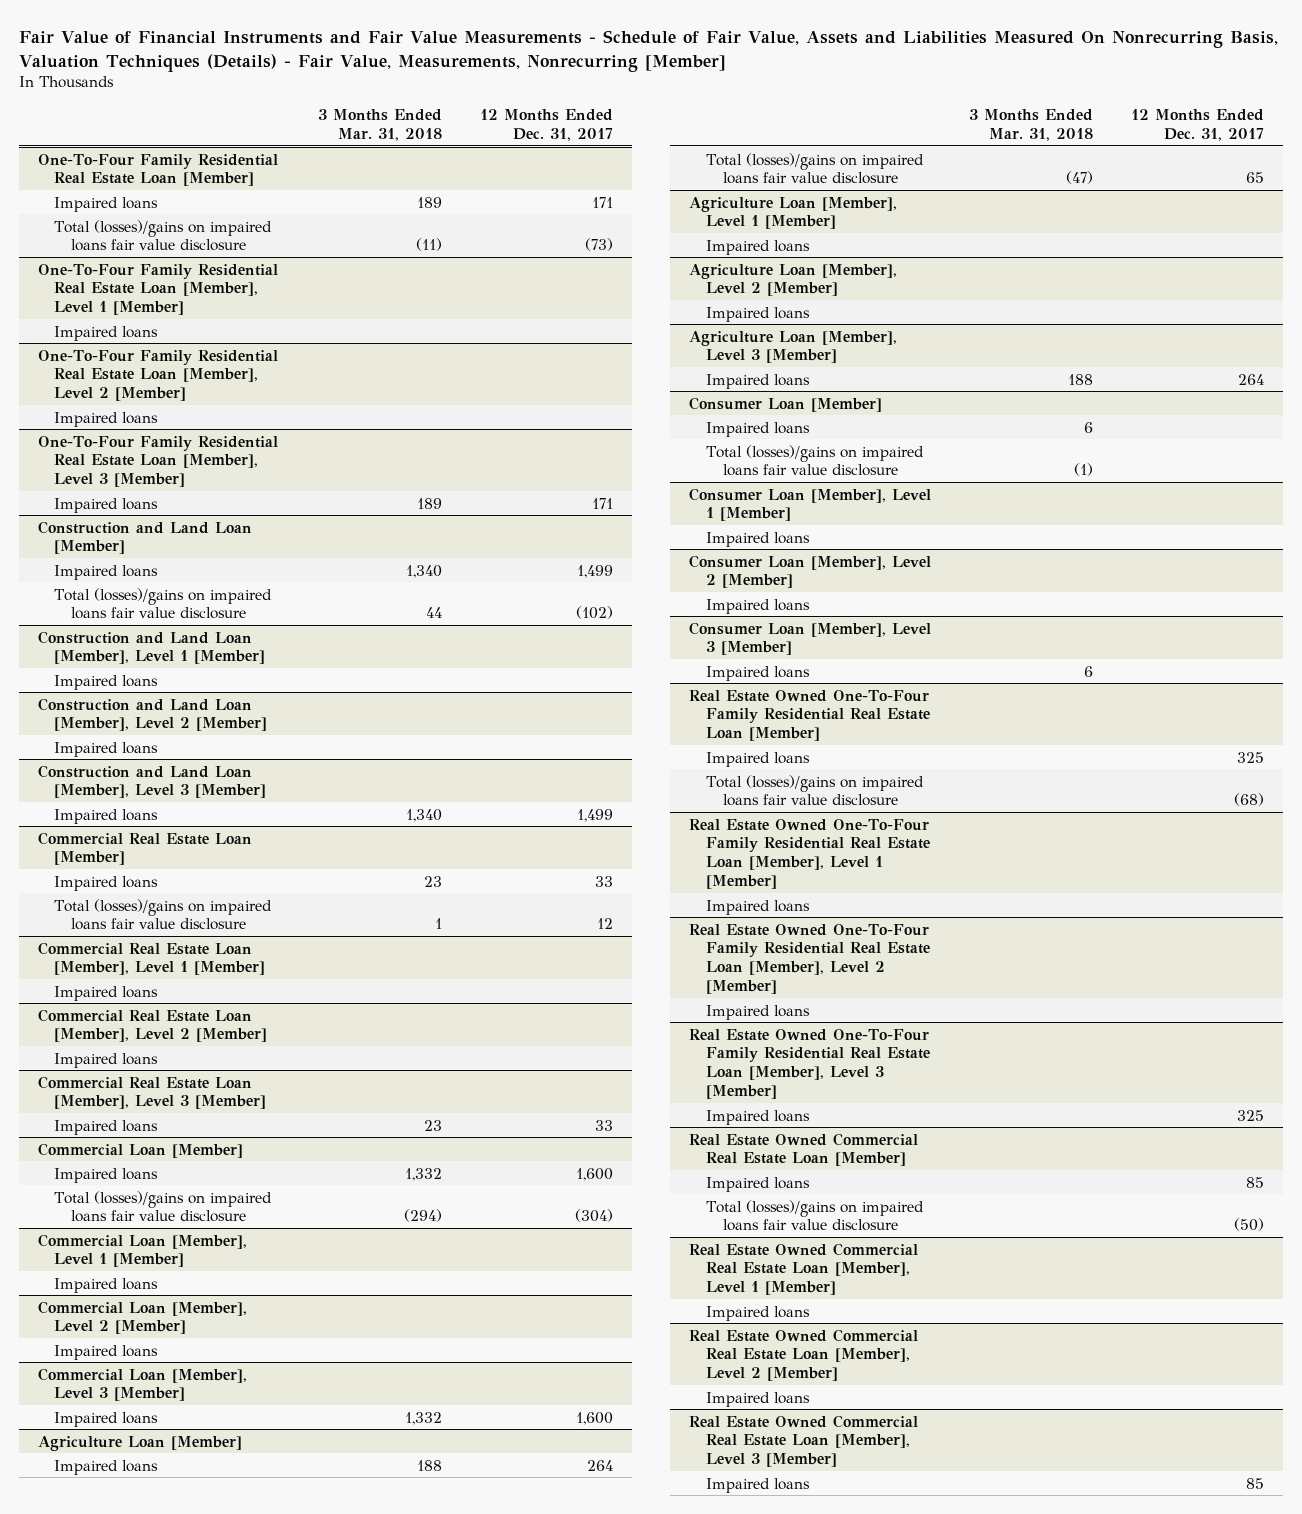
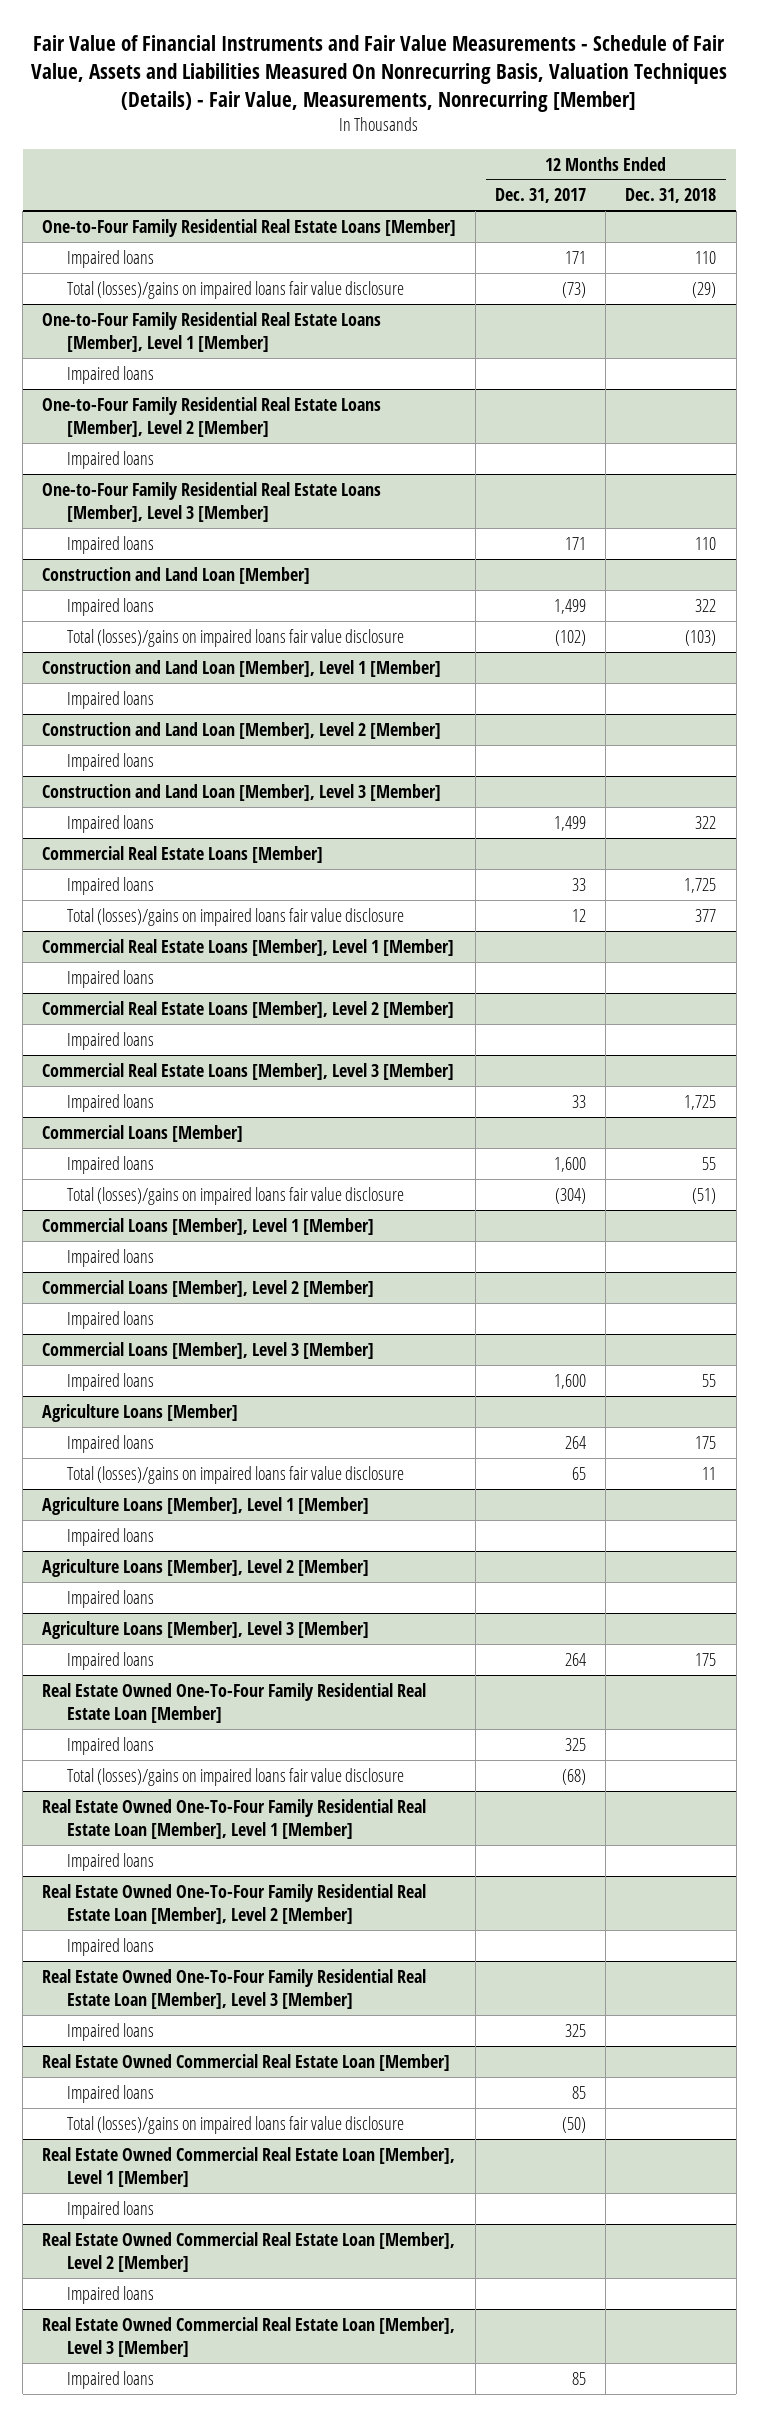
[317,109,442,142] 3 Months Ended Mar. 31, 2018 -> none
none -> [625,188,717,204] Dec. 31, 2018
[37,153,278,187] One-To-Four Family Residential Real Estate Loan [Member] -> [42,218,457,237] One-to-Four Family Residential Real Estate Loans [Member]
[37,263,278,316] One-To-Four Family Residential Real Estate Loan [Member], Level 1 [Member] -> [42,311,382,352] One-to-Four Family Residential Real Estate Loans [Member], Level 1 [Member]
[37,349,278,402] One-To-Four Family Residential Real Estate Loan [Member], Level 2 [Member] -> [42,396,382,437] One-to-Four Family Residential Real Estate Loans [Member], Level 2 [Member]
[37,435,278,488] One-To-Four Family Residential Real Estate Loan [Member], Level 3 [Member] -> [42,481,382,522] One-to-Four Family Residential Real Estate Loans [Member], Level 3 [Member]
[37,831,252,866] Commercial Real Estate Loan [Member] -> [42,845,324,863] Commercial Real Estate Loans [Member]
[37,941,266,976] Commercial Real Estate Loan [Member], Level 1 [Member] -> [42,938,455,956] Commercial Real Estate Loans [Member], Level 1 [Member]
[37,1008,268,1043] Commercial Real Estate Loan [Member], Level 2 [Member] -> [42,1000,455,1018] Commercial Real Estate Loans [Member], Level 2 [Member]
[37,1075,267,1110] Commercial Real Estate Loan [Member], Level 3 [Member] -> [42,1062,455,1080] Commercial Real Estate Loans [Member], Level 3 [Member]
[37,1142,243,1158] Commercial Loan [Member] -> [42,1124,244,1142] Commercial Loans [Member]
[37,1233,247,1268] Commercial Loan [Member], Level 1 [Member] -> [42,1217,375,1235] Commercial Loans [Member], Level 1 [Member]
[37,1300,247,1335] Commercial Loan [Member], Level 2 [Member] -> [42,1279,375,1297] Commercial Loans [Member], Level 2 [Member]
[37,1367,247,1402] Commercial Loan [Member], Level 3 [Member] -> [42,1341,375,1359] Commercial Loans [Member], Level 3 [Member]
[37,1435,242,1451] Agriculture Loan [Member] -> [42,1403,239,1422] Agriculture Loans [Member]
[689,196,898,230] Agriculture Loan [Member], Level 1 [Member] -> [42,1496,370,1515] Agriculture Loans [Member], Level 1 [Member]
[689,263,898,297] Agriculture Loan [Member], Level 2 [Member] -> [42,1558,370,1577] Agriculture Loans [Member], Level 2 [Member]
[689,330,898,364] Agriculture Loan [Member], Level 3 [Member] -> [42,1620,370,1639] Agriculture Loans [Member], Level 3 [Member]
[689,396,883,412] Consumer Loan [Member] -> none
[705,421,810,437] Impaired loans -> none
[705,444,924,477] Total (losses)/gains on impaired loans fair value disclosure -> none
[689,487,932,522] Consumer Loan [Member], Level 1 [Member] -> none
[705,531,810,547] Impaired loans -> none
[689,554,932,589] Consumer Loan [Member], Level 2 [Member] -> none
[705,598,810,614] Impaired loans -> none
[689,621,932,656] Consumer Loan [Member], Level 3 [Member] -> none
[705,665,810,681] Impaired loans -> none

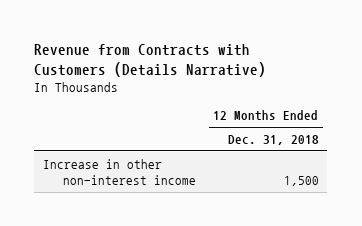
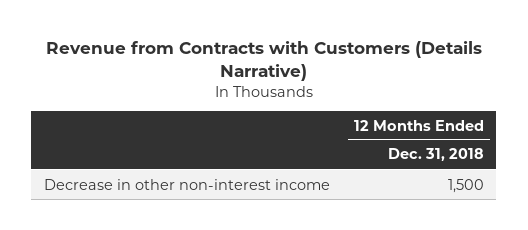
[43,158,197,185] Increase in other non-interest income -> [43,178,330,190] Decrease in other non-interest income

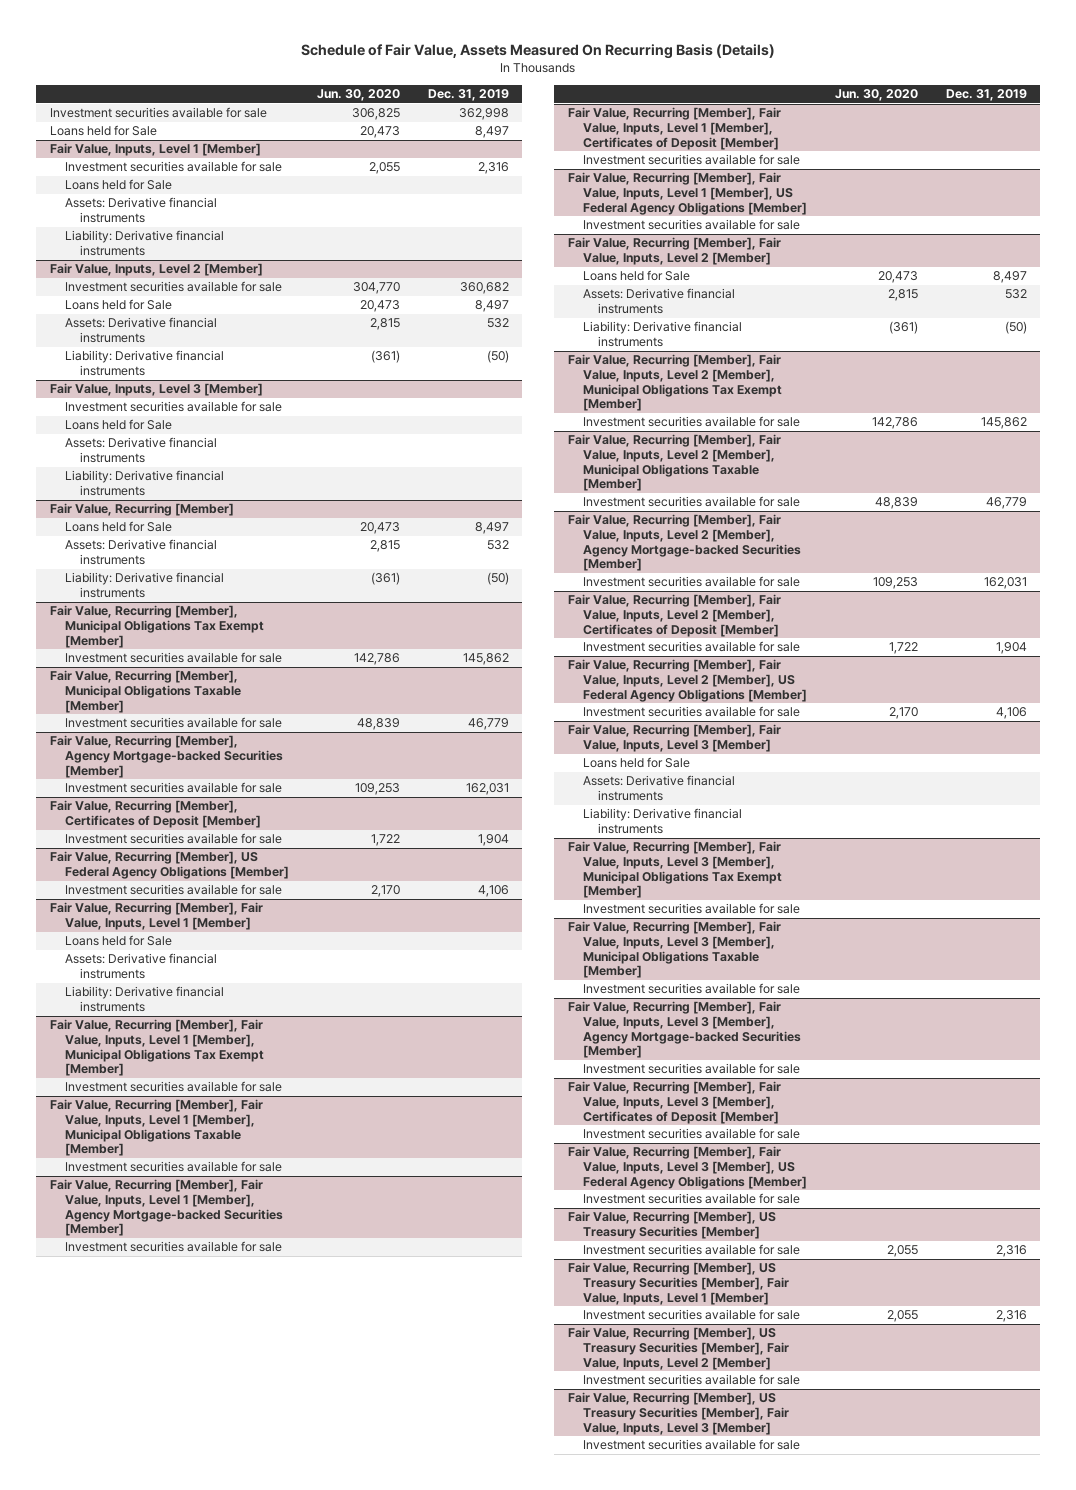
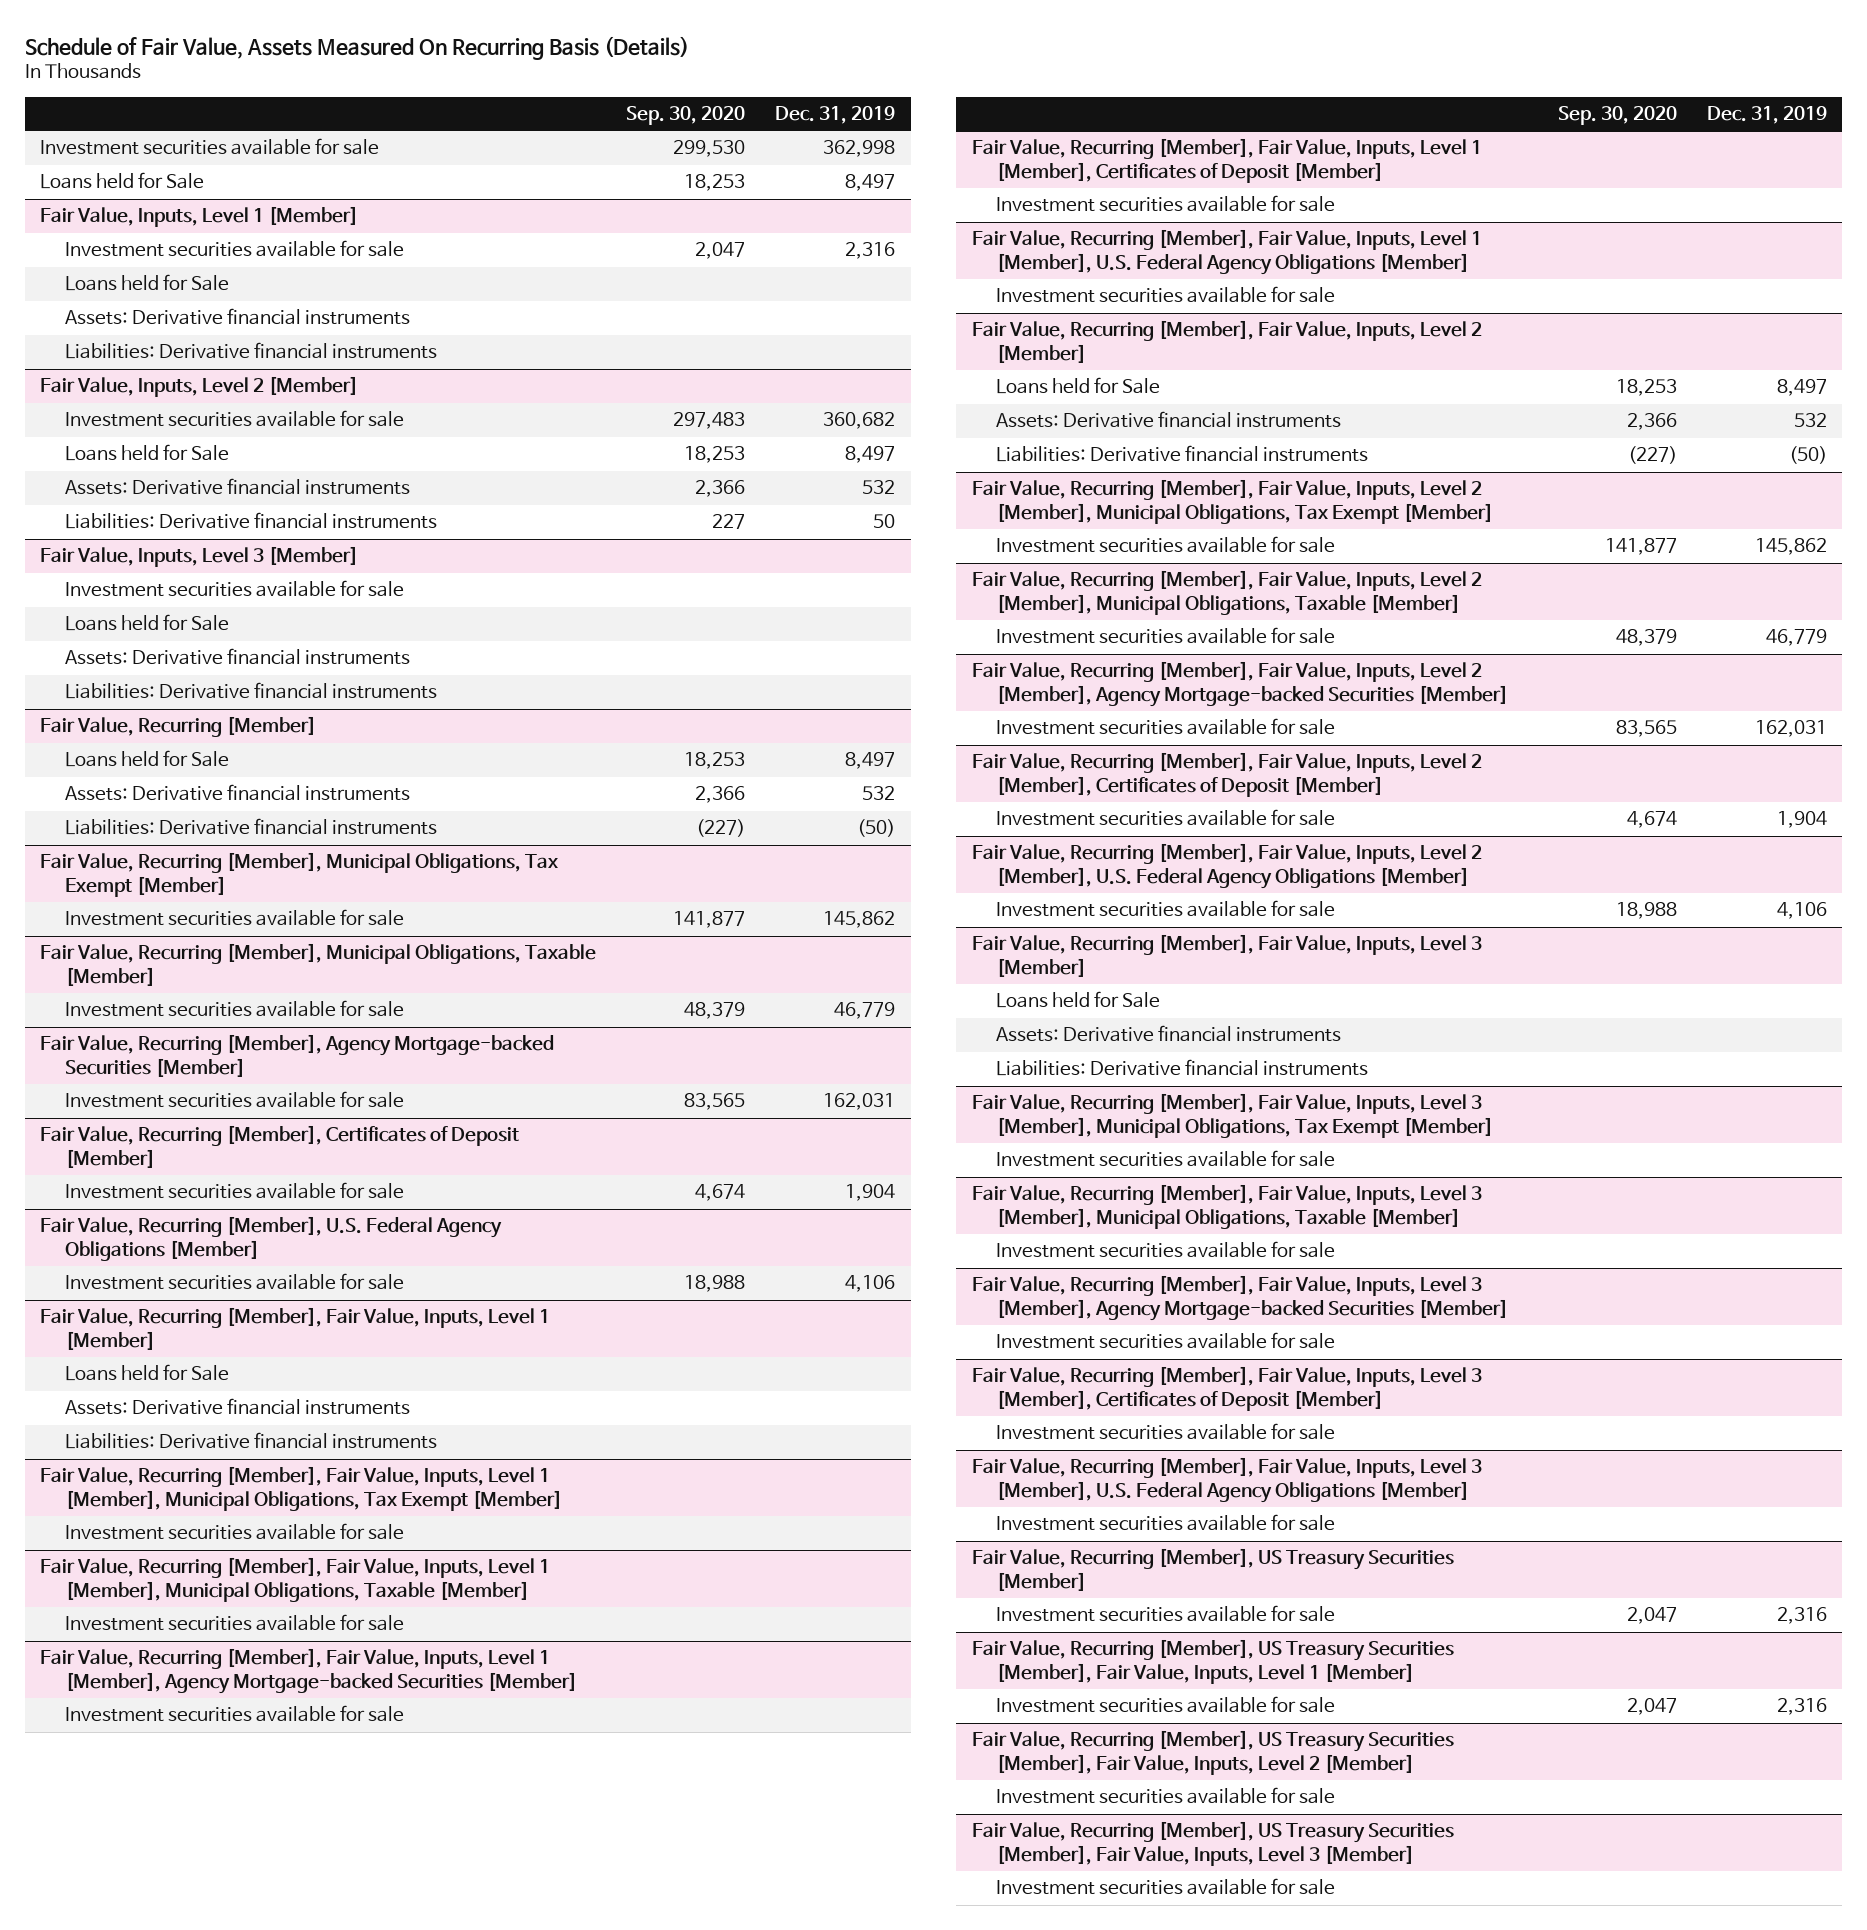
[316,89,400,102] Jun. 30, 2020 -> none
none -> [626,106,746,126] Sep. 30, 2020
[64,230,224,257] Liability: Derivative financial instruments -> [65,342,438,360] Liabilities: Derivative financial instruments
[64,350,224,377] Liability: Derivative financial instruments -> [65,512,438,530] Liabilities: Derivative financial instruments
[486,350,509,364] (50) -> [873,514,896,529] 50
[64,470,224,497] Liability: Derivative financial instruments -> [65,682,438,700] Liabilities: Derivative financial instruments
[64,572,224,599] Liability: Derivative financial instruments -> [65,818,438,836] Liabilities: Derivative financial instruments
[49,605,264,648] Fair Value, Recurring [Member], Municipal Obligations Tax Exempt [Member] -> [40,852,559,897] Fair Value, Recurring [Member], Municipal Obligations, Tax Exempt [Member]
[49,670,241,713] Fair Value, Recurring [Member], Municipal Obligations Taxable [Member] -> [40,943,597,986] Fair Value, Recurring [Member], Municipal Obligations, Taxable [Member]
[49,851,289,880] Fair Value, Recurring [Member], US Federal Agency Obligations [Member] -> [40,1216,503,1261] Fair Value, Recurring [Member], U.S. Federal Agency Obligations [Member]
[64,986,224,1013] Liability: Derivative financial instruments -> [65,1432,438,1450] Liabilities: Derivative financial instruments
[49,1019,264,1077] Fair Value, Recurring [Member], Fair Value, Inputs, Level 1 [Member], Municipal Obligations Tax Exempt [Member] -> [40,1466,563,1511] Fair Value, Recurring [Member], Fair Value, Inputs, Level 1 [Member], Municipal Obligations, Tax Exempt [Member]
[49,1099,263,1157] Fair Value, Recurring [Member], Fair Value, Inputs, Level 1 [Member], Municipal Obligations Taxable [Member] -> [40,1557,551,1602] Fair Value, Recurring [Member], Fair Value, Inputs, Level 1 [Member], Municipal Obligations, Taxable [Member]
[567,172,807,215] Fair Value, Recurring [Member], Fair Value, Inputs, Level 1 [Member], US Federal Agency Obligations [Member] -> [971,229,1482,275] Fair Value, Recurring [Member], Fair Value, Inputs, Level 1 [Member], U.S. Federal Agency Obligations [Member]
[582,321,742,348] Liability: Derivative financial instruments -> [996,445,1369,463] Liabilities: Derivative financial instruments
[567,354,782,412] Fair Value, Recurring [Member], Fair Value, Inputs, Level 2 [Member], Municipal Obligations Tax Exempt [Member] -> [971,479,1494,524] Fair Value, Recurring [Member], Fair Value, Inputs, Level 2 [Member], Municipal Obligations, Tax Exempt [Member]
[567,434,781,492] Fair Value, Recurring [Member], Fair Value, Inputs, Level 2 [Member], Municipal Obligations Taxable [Member] -> [971,570,1482,615] Fair Value, Recurring [Member], Fair Value, Inputs, Level 2 [Member], Municipal Obligations, Taxable [Member]
[567,659,807,702] Fair Value, Recurring [Member], Fair Value, Inputs, Level 2 [Member], US Federal Agency Obligations [Member] -> [971,843,1482,889] Fair Value, Recurring [Member], Fair Value, Inputs, Level 2 [Member], U.S. Federal Agency Obligations [Member]
[582,808,742,835] Liability: Derivative financial instruments -> [996,1059,1369,1077] Liabilities: Derivative financial instruments
[567,841,782,899] Fair Value, Recurring [Member], Fair Value, Inputs, Level 3 [Member], Municipal Obligations Tax Exempt [Member] -> [971,1093,1494,1138] Fair Value, Recurring [Member], Fair Value, Inputs, Level 3 [Member], Municipal Obligations, Tax Exempt [Member]
[567,921,781,979] Fair Value, Recurring [Member], Fair Value, Inputs, Level 3 [Member], Municipal Obligations Taxable [Member] -> [971,1184,1482,1229] Fair Value, Recurring [Member], Fair Value, Inputs, Level 3 [Member], Municipal Obligations, Taxable [Member]
[567,1146,807,1189] Fair Value, Recurring [Member], Fair Value, Inputs, Level 3 [Member], US Federal Agency Obligations [Member] -> [971,1457,1482,1503] Fair Value, Recurring [Member], Fair Value, Inputs, Level 3 [Member], U.S. Federal Agency Obligations [Member]

